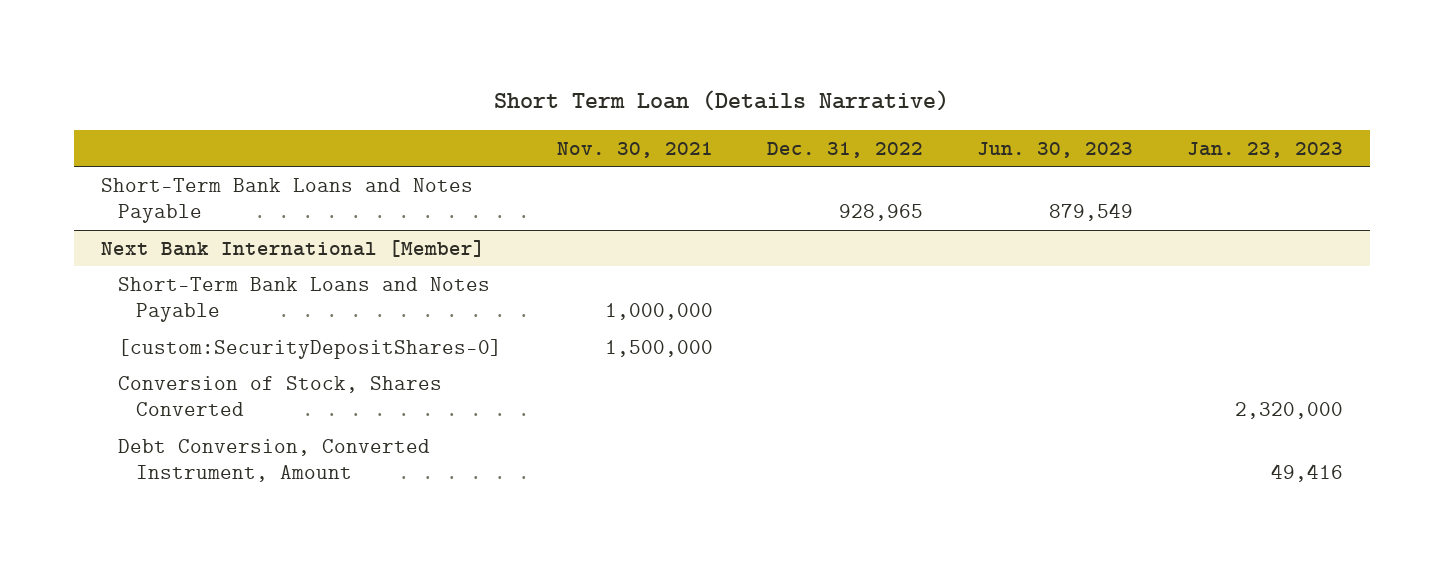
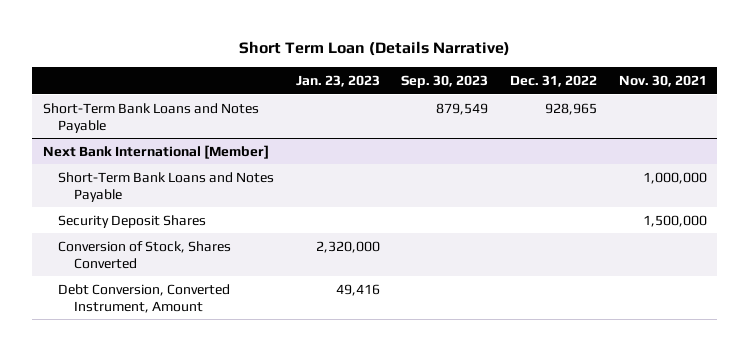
[976,141,1133,158] Jun. 30, 2023 -> none
none -> [401,75,489,89] Sep. 30, 2023
[118,338,503,359] [custom:SecurityDepositShares-0] -> [58,214,207,228] Security Deposit Shares

